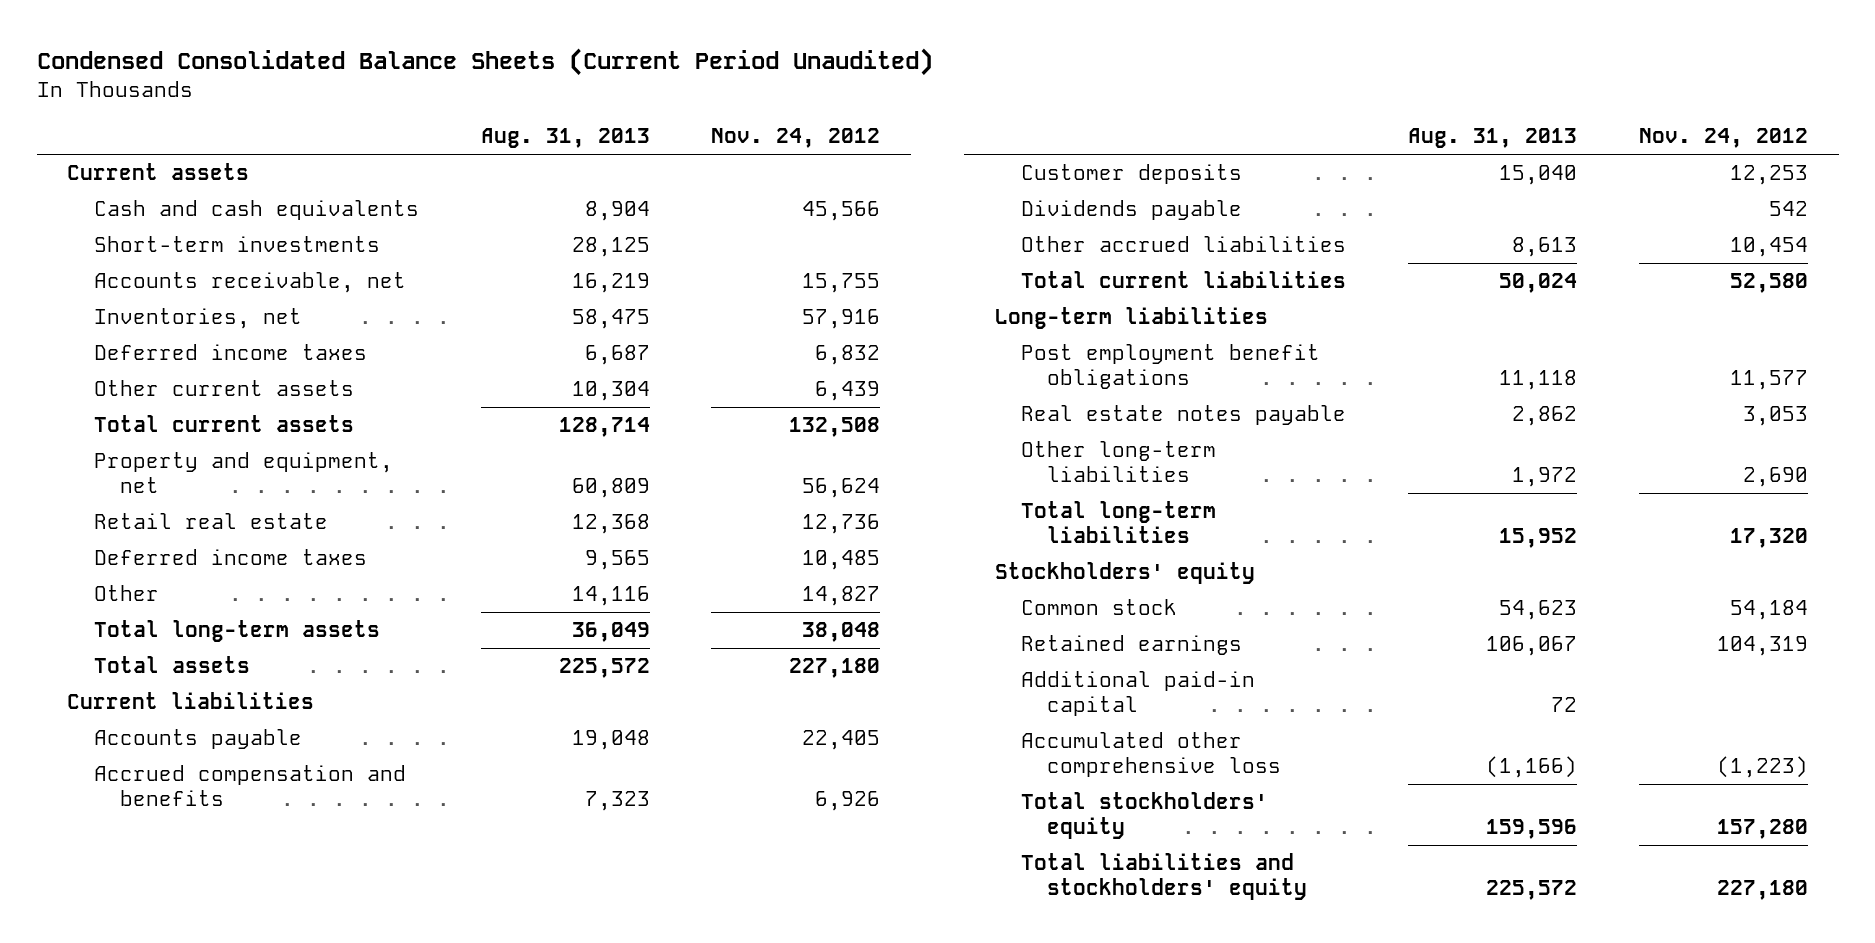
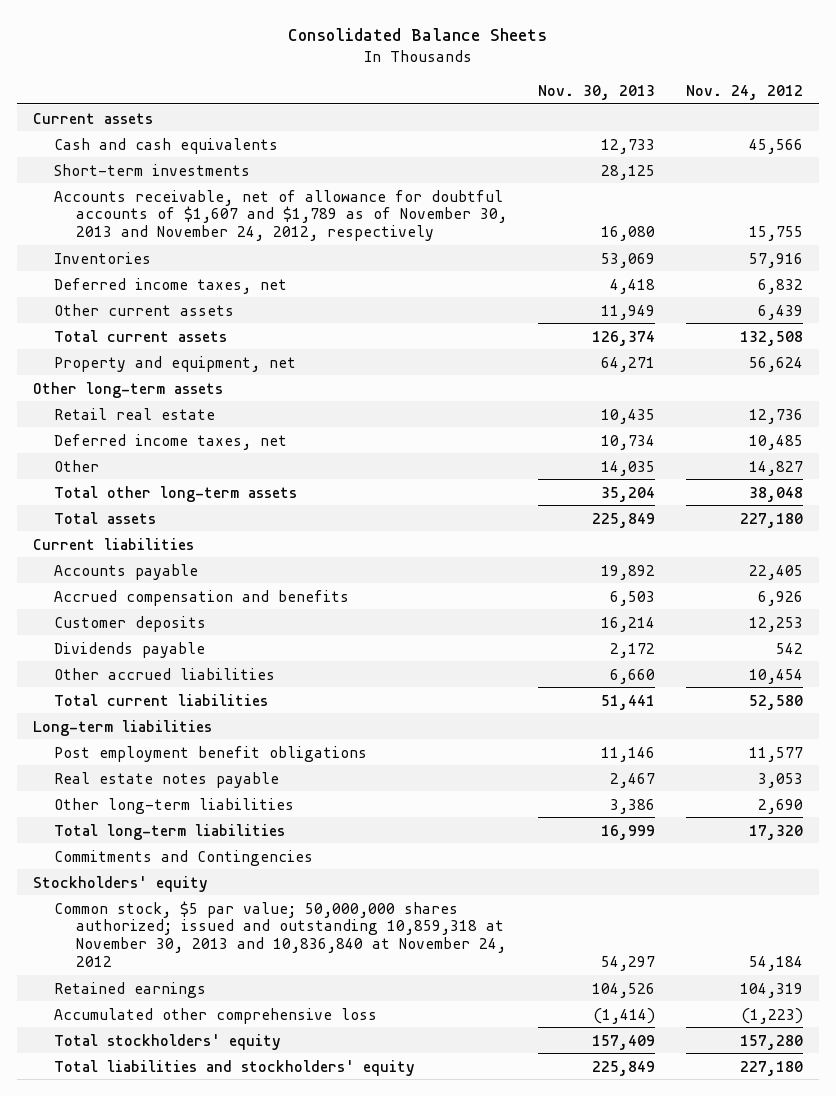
[36,47,933,76] Condensed Consolidated Balance Sheets (Current Period Unaudited) -> [288,28,548,42] Consolidated Balance Sheets
[480,128,650,149] Aug. 31, 2013 -> none
none -> [537,84,655,100] Nov. 30, 2013
[93,272,406,294] Accounts receivable, net -> [54,189,507,241] Accounts receivable, net of allowance for doubtful accounts of $1,607 and $1,789 as of November 30, 2013 and November 24, 2012, respectively
[93,308,302,330] Inventories, net -> [54,251,152,264] Inventories
[93,344,367,361] Deferred income taxes -> [54,277,288,294] Deferred income taxes, net
none -> [33,381,224,398] Other long-term assets
[93,549,367,566] Deferred income taxes -> [54,433,288,450] Deferred income taxes, net
[93,620,380,643] Total long-term assets -> [54,485,298,502] Total other long-term assets
none -> [54,849,314,866] Commitments and Contingencies
[1020,599,1177,616] Common stock -> [54,900,506,967] Common stock, $5 par value; 50,000,000 shares authorized; issued and outstanding 10,859,318 at November 30, 2013 and 10,836,840 at November 24, 2012
[1020,671,1255,716] Additional paid-in capital -> none

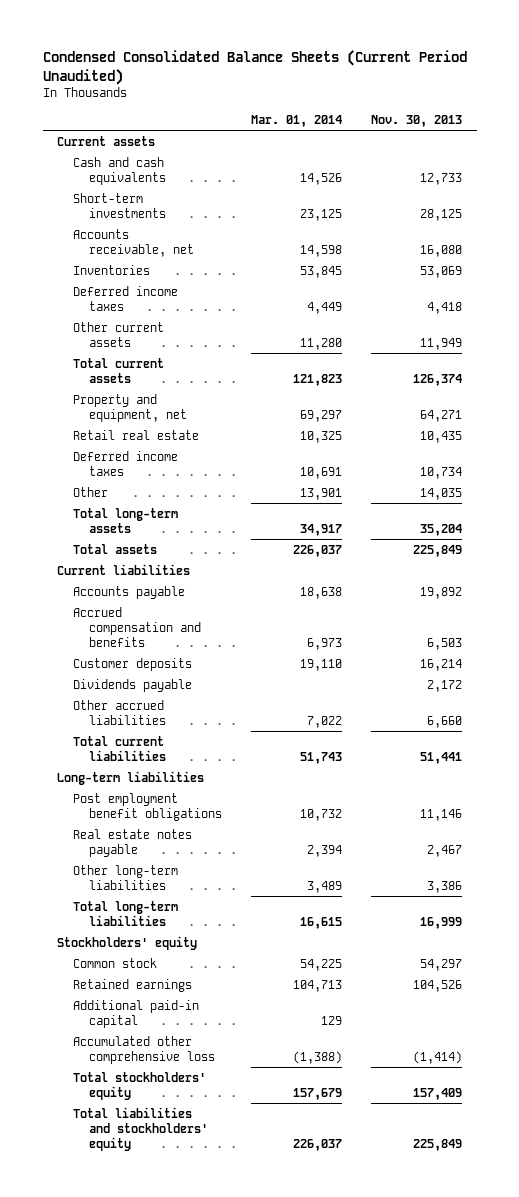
[288,28,548,42] Consolidated Balance Sheets -> [42,49,467,85] Condensed Consolidated Balance Sheets (Current Period Unaudited)
[686,84,804,100] Nov. 24, 2012 -> none
none -> [251,114,343,127] Mar. 01, 2014
[54,189,507,241] Accounts receivable, net of allowance for doubtful accounts of $1,607 and $1,789 as of November 30, 2013 and November 24, 2012, respectively -> [73,228,195,257] Accounts receivable, net
[54,277,288,294] Deferred income taxes, net -> [73,285,179,311] Deferred income taxes
[33,381,224,398] Other long-term assets -> none
[54,433,288,450] Deferred income taxes, net -> [73,450,179,476] Deferred income taxes
[54,485,298,502] Total other long-term assets -> [73,507,179,533] Total long-term assets
[54,849,314,866] Commitments and Contingencies -> none
[54,900,506,967] Common stock, $5 par value; 50,000,000 shares authorized; issued and outstanding 10,859,318 at November 30, 2013 and 10,836,840 at November 24, 2012 -> [73,957,158,968] Common stock
none -> [73,999,200,1028] Additional paid-in capital

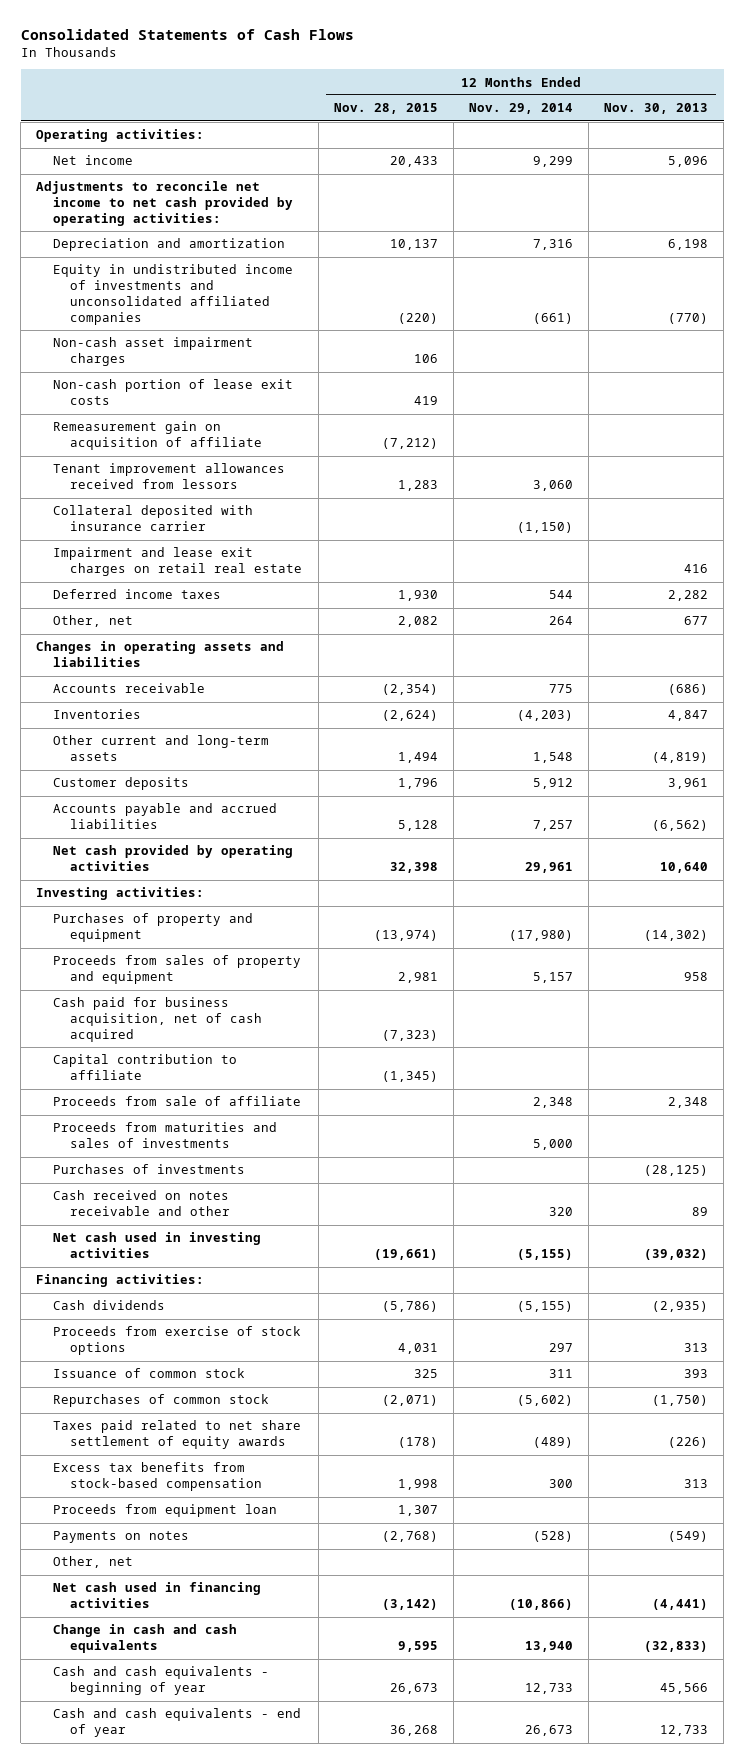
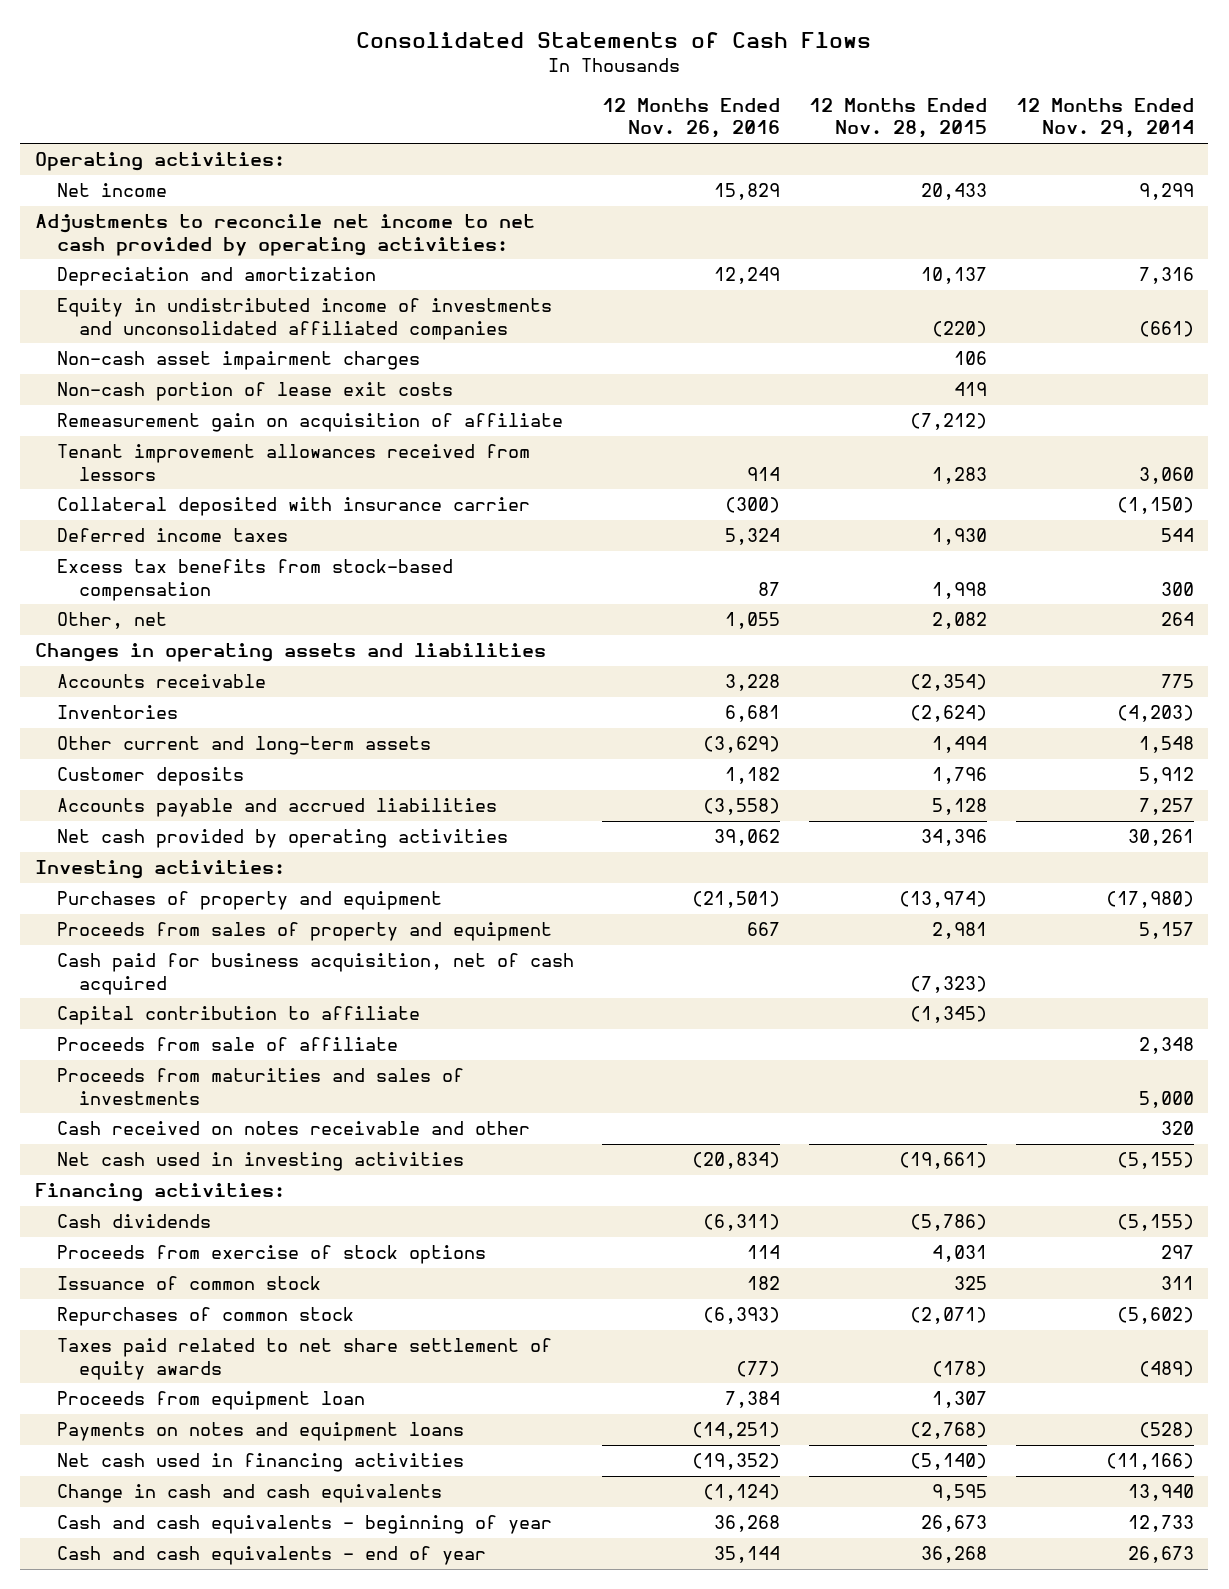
[604,103,709,115] Nov. 30, 2013 -> none
none -> [602,98,781,139] 12 Months Ended Nov. 26, 2016
[53,547,303,577] Impairment and lease exit charges on retail real estate -> none
[53,1462,263,1492] Excess tax benefits from stock-based compensation -> [56,559,453,601] Excess tax benefits from stock-based compensation
[389,862,438,874] 32,398 -> [921,829,988,847] 34,396
[524,862,573,874] 29,961 -> [1128,829,1195,847] 30,261
[53,1164,246,1175] Purchases of investments -> none
[53,1556,134,1569] Other, net -> none
[53,1531,190,1544] Payments on notes -> [56,1422,464,1442] Payments on notes and equipment loans
[381,1599,438,1611] (3,142) -> [910,1453,988,1471] (5,140)
[508,1599,573,1611] (10,866) -> [1106,1453,1195,1471] (11,166)

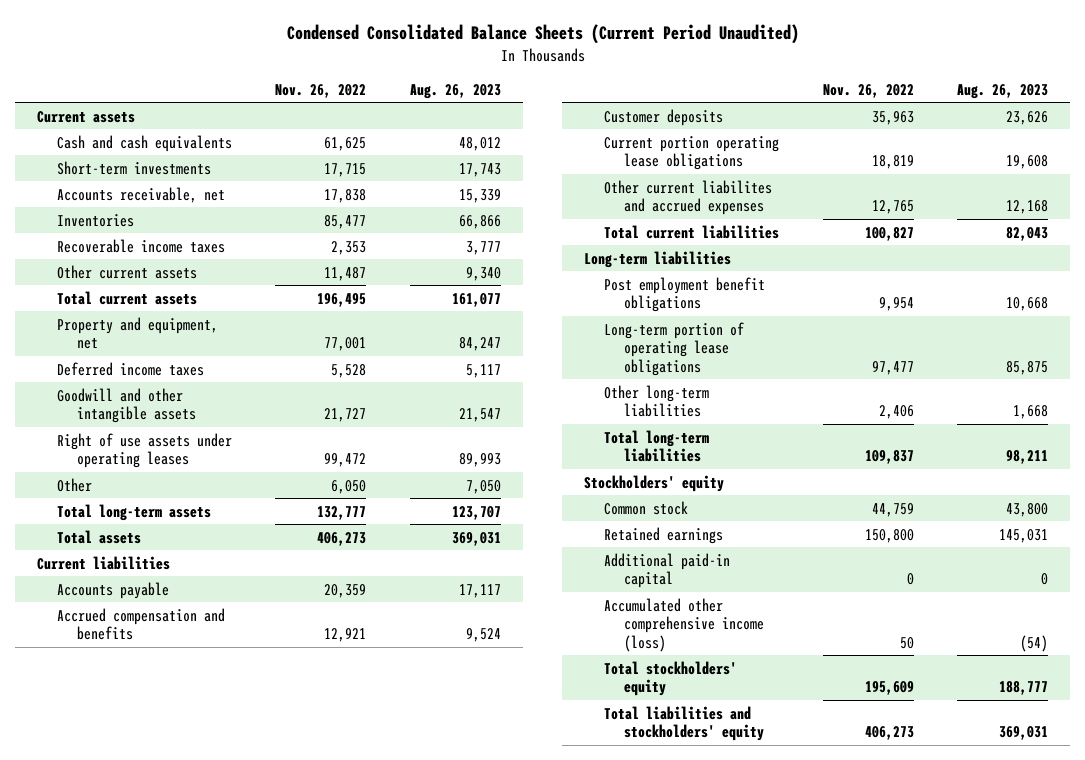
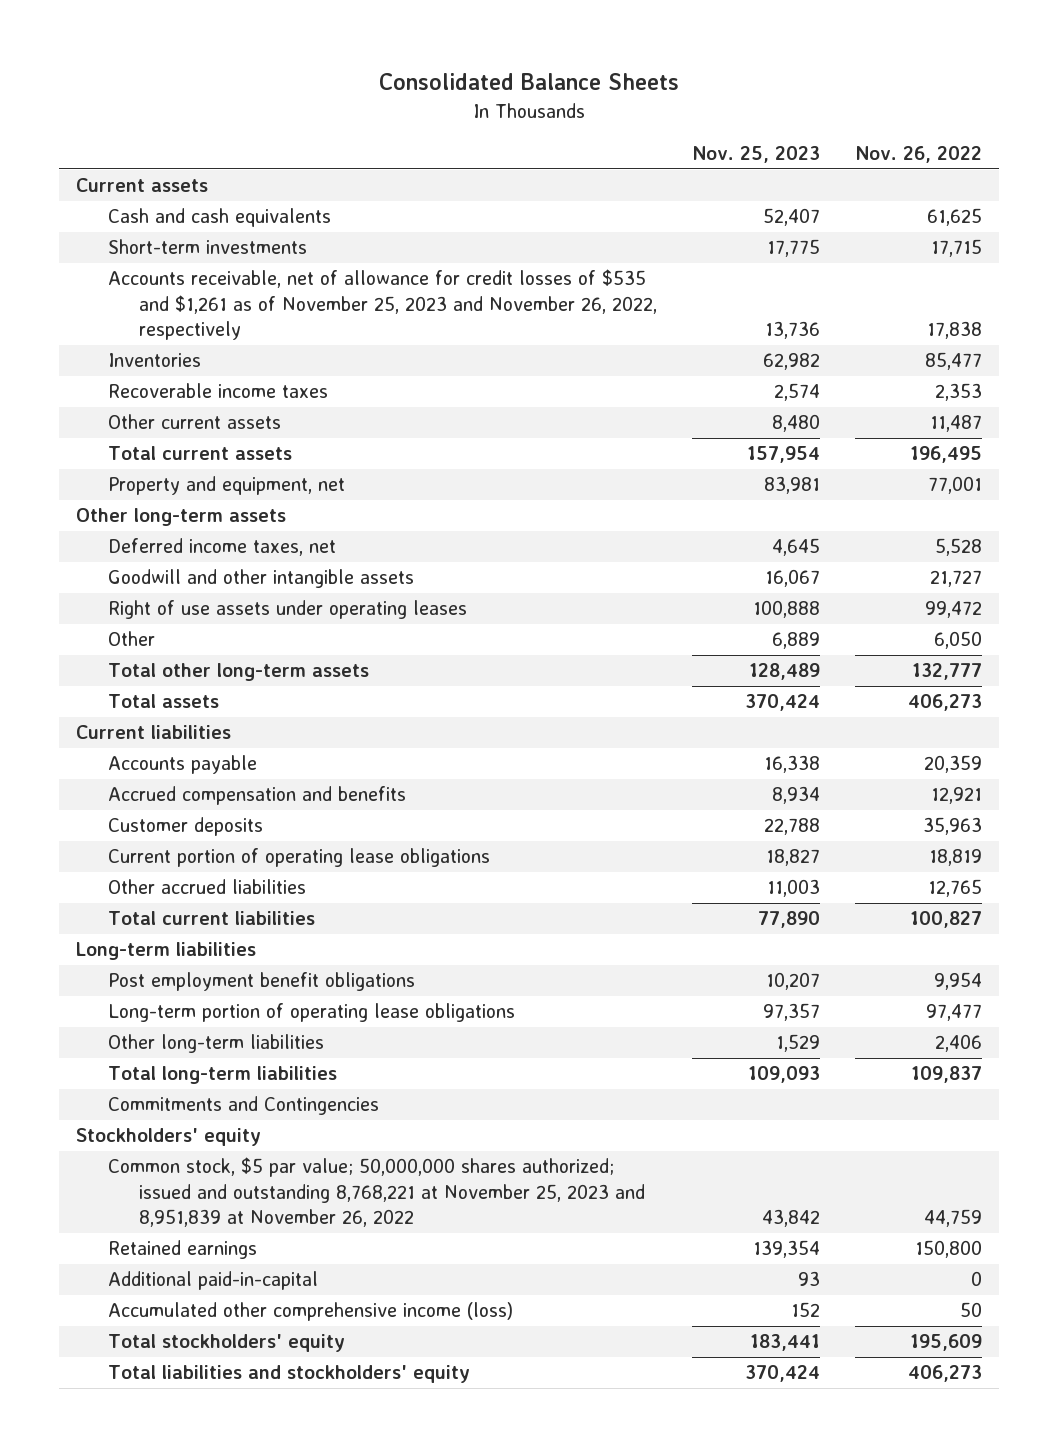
[286,24,799,45] Condensed Consolidated Balance Sheets (Current Period Unaudited) -> [379,73,680,91] Consolidated Balance Sheets
[410,83,502,99] Aug. 26, 2023 -> none
none -> [692,145,821,163] Nov. 25, 2023
[56,186,225,203] Accounts receivable, net -> [107,269,658,341] Accounts receivable, net of allowance for credit losses of $535 and $1,261 as of November 25, 2023 and November 26, 2022, respectively
none -> [76,508,287,527] Other long-term assets
[56,361,204,376] Deferred income taxes -> [107,538,336,557] Deferred income taxes, net
[56,503,211,521] Total long-term assets -> [107,663,369,682] Total other long-term assets
[604,135,780,171] Current portion operating lease obligations -> [107,848,490,868] Current portion of operating lease obligations
[604,179,773,216] Other current liabilites and accrued expenses -> [107,879,306,895] Other accrued liabilities
none -> [107,1096,379,1116] Commitments and Contingencies
[604,500,689,515] Common stock -> [107,1157,646,1228] Common stock, $5 par value; 50,000,000 shares authorized; issued and outstanding 8,768,221 at November 25, 2023 and 8,951,839 at November 26, 2022
[604,552,731,589] Additional paid-in capital -> [107,1271,318,1291] Additional paid-in-capital

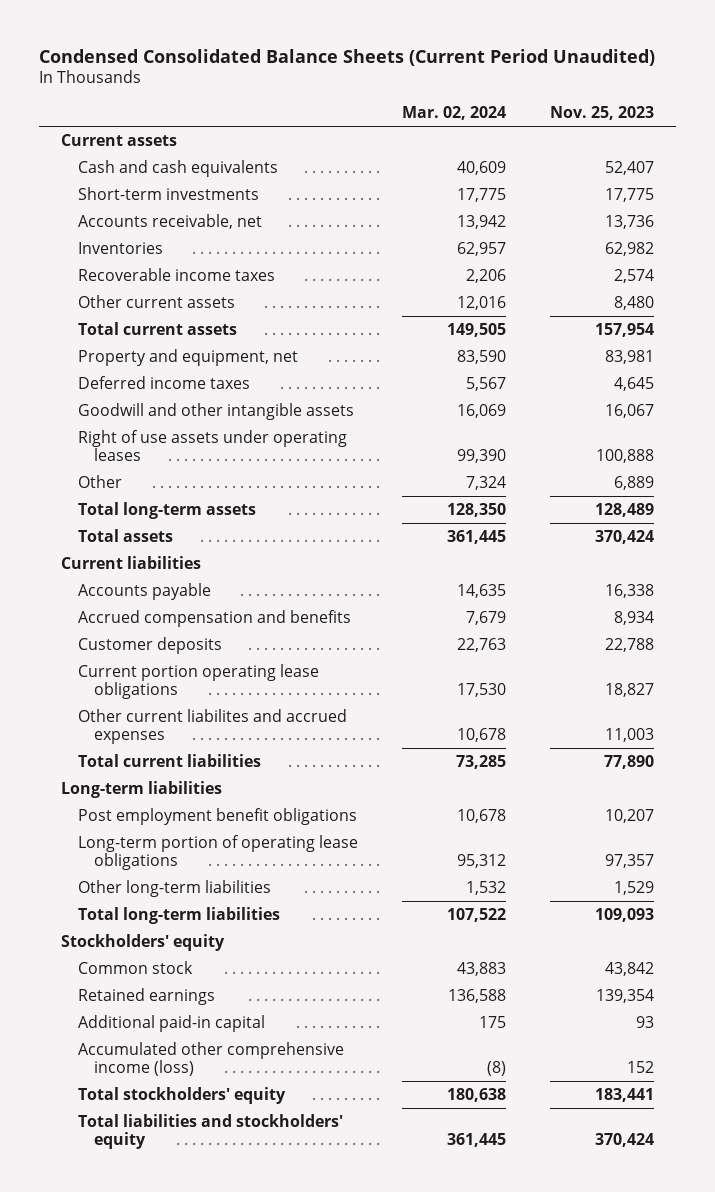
[379,73,680,91] Consolidated Balance Sheets -> [39,48,656,66] Condensed Consolidated Balance Sheets (Current Period Unaudited)
[854,145,982,163] Nov. 26, 2022 -> none
none -> [401,105,506,120] Mar. 02, 2024
[107,269,658,341] Accounts receivable, net of allowance for credit losses of $535 and $1,261 as of November 25, 2023 and November 26, 2022, respectively -> [77,214,262,230] Accounts receivable, net
[76,508,287,527] Other long-term assets -> none
[107,538,336,557] Deferred income taxes, net -> [77,376,250,390] Deferred income taxes
[107,663,369,682] Total other long-term assets -> [77,502,256,520] Total long-term assets
[107,848,490,868] Current portion of operating lease obligations -> [77,664,319,700] Current portion operating lease obligations
[107,879,306,895] Other accrued liabilities -> [77,709,347,745] Other current liabilites and accrued expenses
[107,1096,379,1116] Commitments and Contingencies -> none
[107,1157,646,1228] Common stock, $5 par value; 50,000,000 shares authorized; issued and outstanding 8,768,221 at November 25, 2023 and 8,951,839 at November 26, 2022 -> [77,961,193,975] Common stock
[107,1271,318,1291] Additional paid-in-capital -> [77,1015,265,1033] Additional paid-in capital

